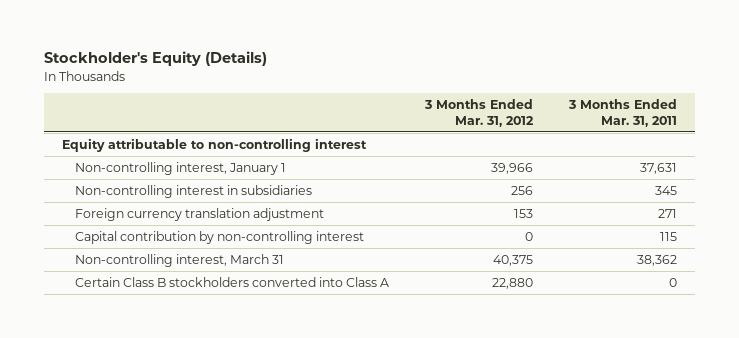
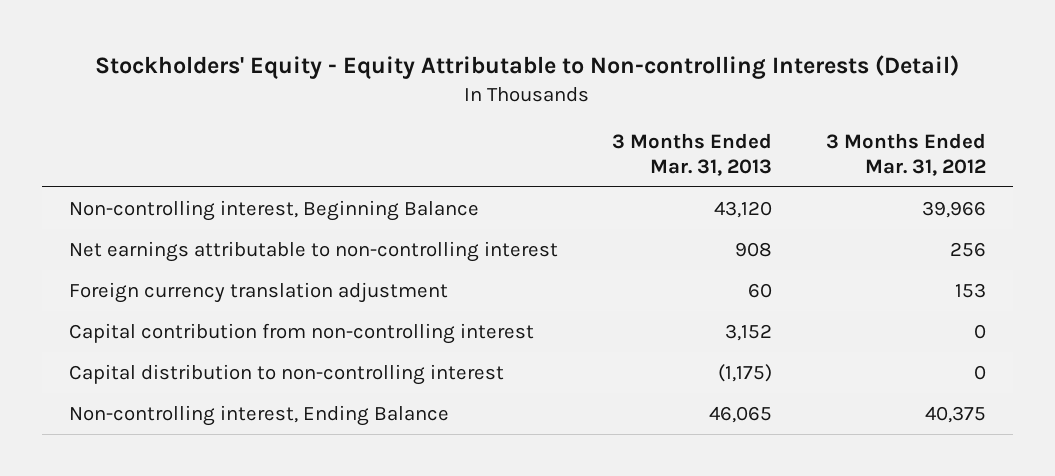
[43,51,267,67] Stockholder's Equity (Details) -> [95,55,960,80] Stockholders' Equity - Equity Attributable to Non-controlling Interests (Detail)
[568,99,678,127] 3 Months Ended Mar. 31, 2011 -> none
none -> [611,132,772,176] 3 Months Ended Mar. 31, 2013
[61,137,367,152] Equity attributable to non-controlling interest -> none
[75,161,287,175] Non-controlling interest, January 1 -> [68,199,479,221] Non-controlling interest, Beginning Balance
[75,184,313,198] Non-controlling interest in subsidiaries -> [68,240,558,262] Net earnings attributable to non-controlling interest
[75,276,390,287] Certain Class B stockholders converted into Class A -> none
[75,230,365,244] Capital contribution by non-controlling interest -> [68,322,534,344] Capital contribution from non-controlling interest
none -> [68,363,504,385] Capital distribution to non-controlling interest
[75,253,285,267] Non-controlling interest, March 31 -> [68,404,449,426] Non-controlling interest, Ending Balance

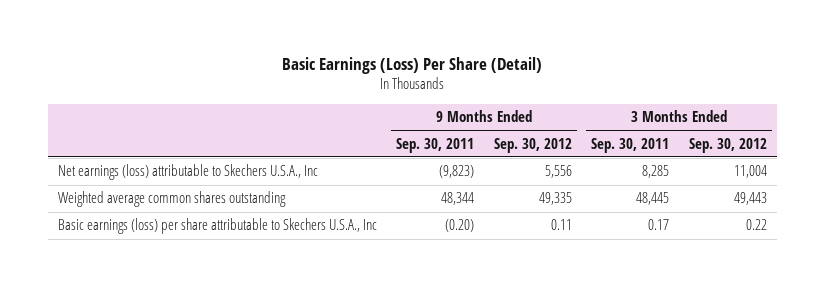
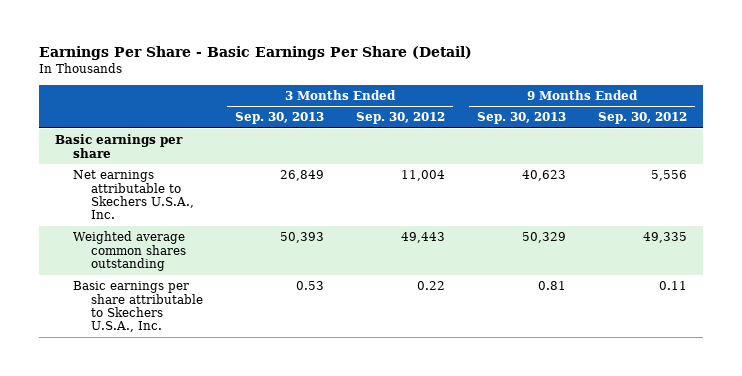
[282,57,543,75] Basic Earnings (Loss) Per Share (Detail) -> [38,46,472,61] Earnings Per Share - Basic Earnings Per Share (Detail)
[396,137,475,153] Sep. 30, 2011 -> none
[591,137,670,153] Sep. 30, 2011 -> none
none -> [235,112,325,125] Sep. 30, 2013
none -> [477,112,567,125] Sep. 30, 2013
none -> [54,134,183,158] Basic earnings per share
[57,164,318,181] Net earnings (loss) attributable to Skechers U.S.A., Inc -> [72,170,195,220] Net earnings attributable to Skechers U.S.A., Inc.
[57,218,377,235] Basic earnings (loss) per share attributable to Skechers U.S.A., Inc -> [72,281,204,333] Basic earnings per share attributable to Skechers U.S.A., Inc.

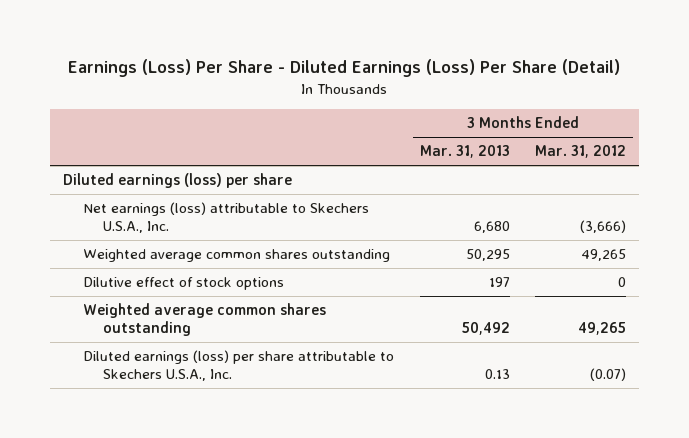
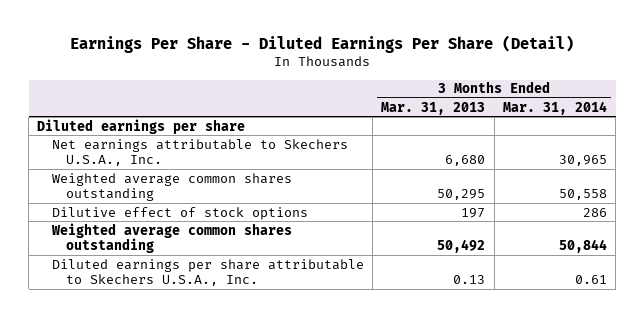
[68,59,621,78] Earnings (Loss) Per Share - Diluted Earnings (Loss) Per Share (Detail) -> [70,34,575,53] Earnings Per Share - Diluted Earnings Per Share (Detail)
[535,145,627,159] Mar. 31, 2012 -> none
none -> [502,100,607,115] Mar. 31, 2014
[62,173,292,189] Diluted earnings (loss) per share -> [37,118,246,134] Diluted earnings per share
[82,202,369,233] Net earnings (loss) attributable to Skechers U.S.A., Inc. -> [51,138,348,166] Net earnings attributable to Skechers U.S.A., Inc.
[82,350,394,381] Diluted earnings (loss) per share attributable to Skechers U.S.A., Inc. -> [51,258,364,286] Diluted earnings per share attributable to Skechers U.S.A., Inc.

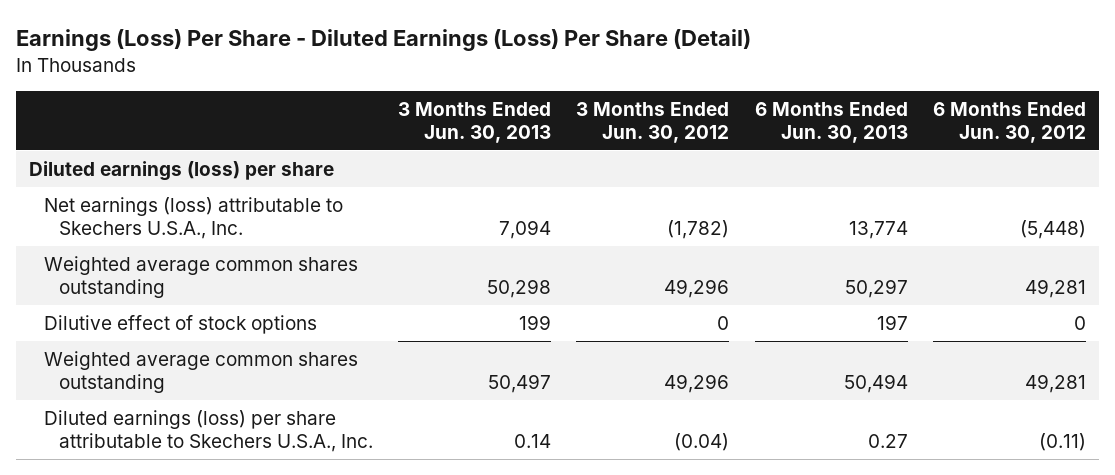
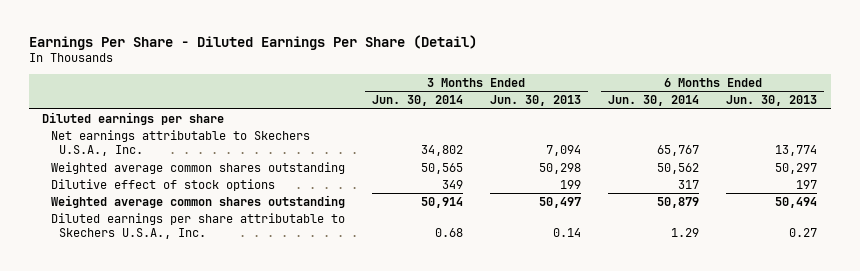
[16,28,752,51] Earnings (Loss) Per Share - Diluted Earnings (Loss) Per Share (Detail) -> [28,34,477,50] Earnings Per Share - Diluted Earnings Per Share (Detail)
[576,101,730,143] 3 Months Ended Jun. 30, 2012 -> none
[933,101,1087,143] 6 Months Ended Jun. 30, 2012 -> none
none -> [371,95,463,107] Jun. 30, 2014
none -> [608,95,700,107] Jun. 30, 2014
[28,160,334,181] Diluted earnings (loss) per share -> [42,111,225,125] Diluted earnings per share
[43,196,343,240] Net earnings (loss) attributable to Skechers U.S.A., Inc. -> [50,129,310,157] Net earnings attributable to Skechers U.S.A., Inc.
[43,409,373,453] Diluted earnings (loss) per share attributable to Skechers U.S.A., Inc. -> [50,212,345,240] Diluted earnings per share attributable to Skechers U.S.A., Inc.

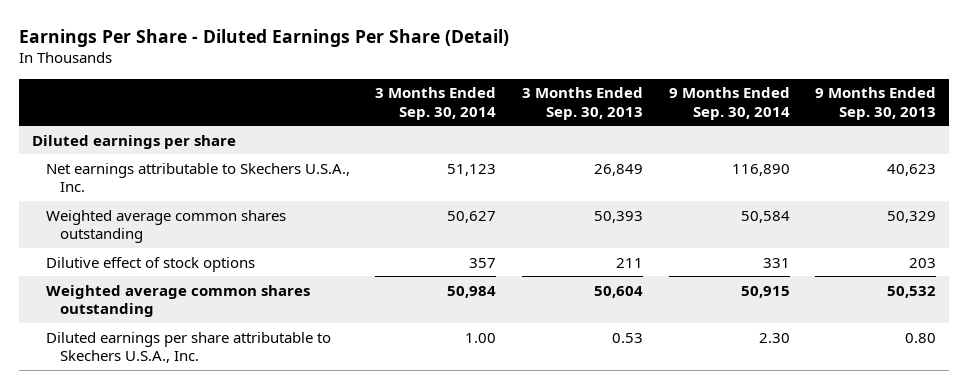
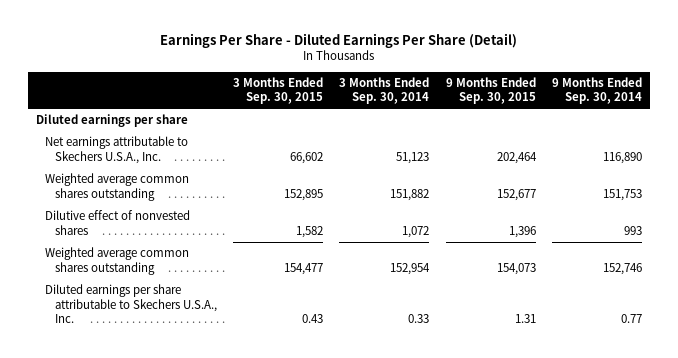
[521,87,643,120] 3 Months Ended Sep. 30, 2013 -> none
[815,87,937,120] 9 Months Ended Sep. 30, 2013 -> none
none -> [233,76,324,105] 3 Months Ended Sep. 30, 2015
none -> [445,76,536,105] 9 Months Ended Sep. 30, 2015
[447,210,497,223] 50,627 -> [390,188,430,201] 151,882
[740,210,790,223] 50,584 -> [602,188,642,201] 151,753
[45,256,255,272] Dilutive effect of stock options -> [45,210,191,235] Dilutive effect of nonvested shares
[469,257,497,268] 357 -> [402,225,430,238] 1,072
[762,257,790,268] 331 -> [623,225,642,235] 993
[447,285,497,298] 50,984 -> [390,262,431,275] 152,954
[740,285,790,298] 50,915 -> [602,262,642,275] 152,746
[465,332,497,343] 1.00 -> [408,314,430,324] 0.33
[758,332,790,343] 2.30 -> [620,314,642,324] 0.77

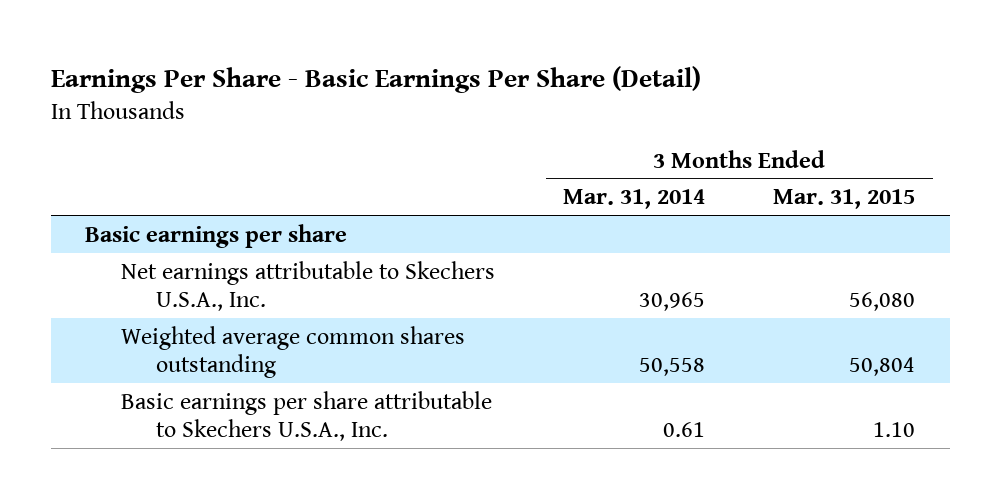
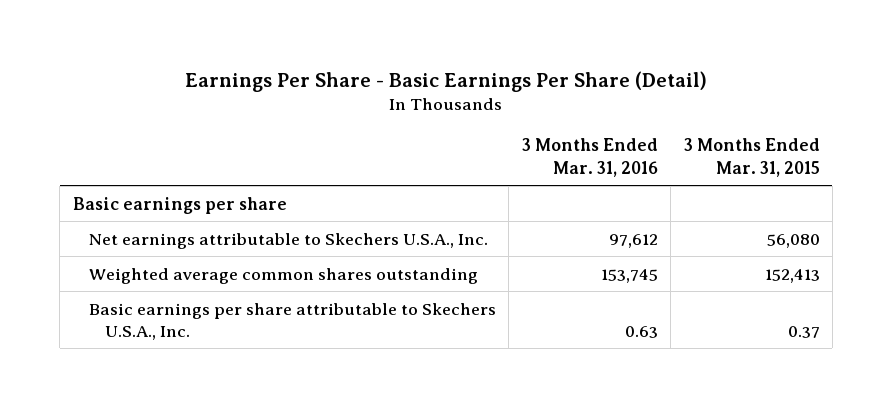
[562,189,705,210] Mar. 31, 2014 -> none
none -> [521,138,658,177] 3 Months Ended Mar. 31, 2016
[849,356,916,376] 50,804 -> [764,268,820,283] 152,413
[873,421,916,437] 1.10 -> [787,325,820,338] 0.37

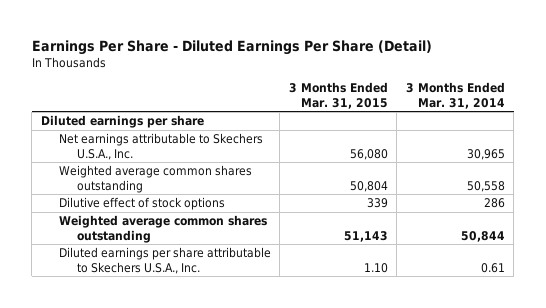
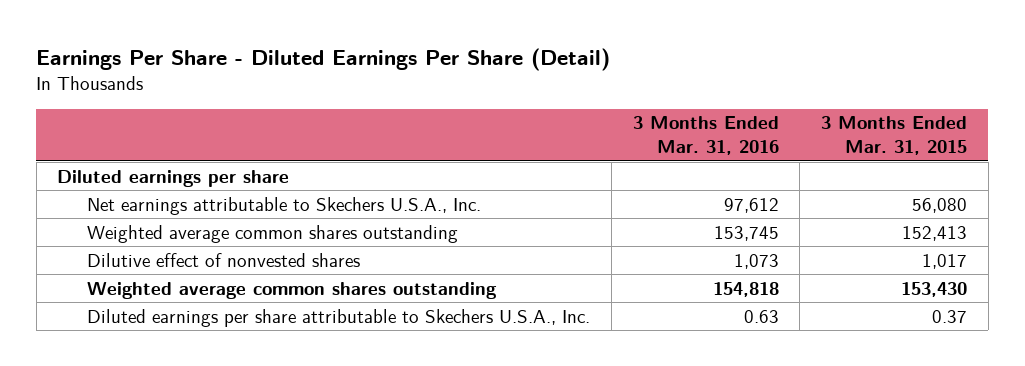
[405,82,505,109] 3 Months Ended Mar. 31, 2014 -> none
none -> [632,116,779,155] 3 Months Ended Mar. 31, 2016
[349,180,388,192] 50,804 -> [902,225,968,241] 152,413
[58,197,225,211] Dilutive effect of stock options -> [86,252,360,267] Dilutive effect of nonvested shares
[366,198,388,209] 339 -> [922,253,968,269] 1,017
[343,230,388,242] 51,143 -> [901,281,968,297] 153,430
[363,262,388,273] 1.10 -> [932,309,968,323] 0.37

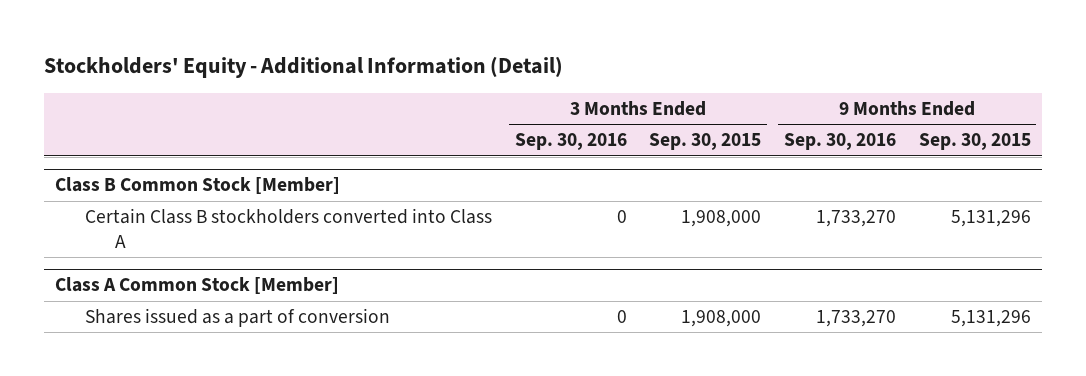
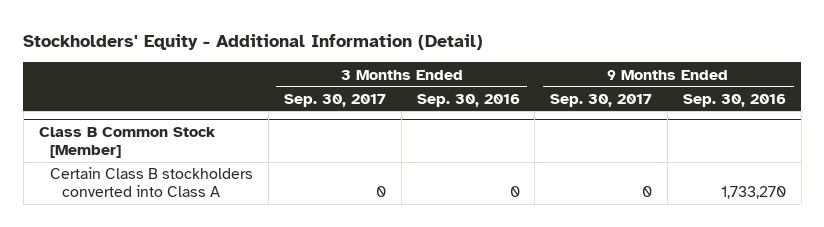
[649,133,762,151] Sep. 30, 2015 -> none
[918,133,1031,151] Sep. 30, 2015 -> none
none -> [283,93,386,107] Sep. 30, 2017
none -> [550,93,653,107] Sep. 30, 2017
[54,277,339,295] Class A Common Stock [Member] -> none
[84,308,390,328] Shares issued as a part of conversion -> none

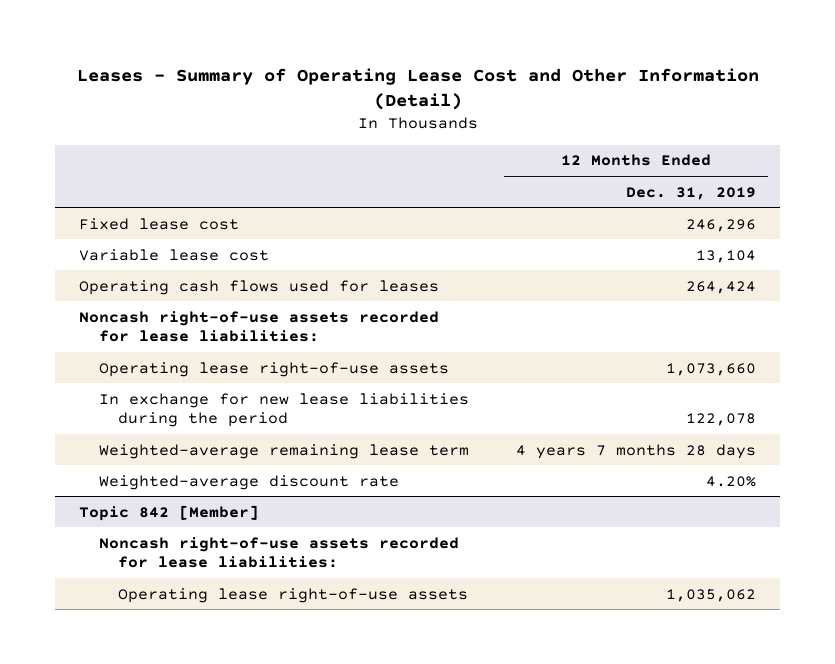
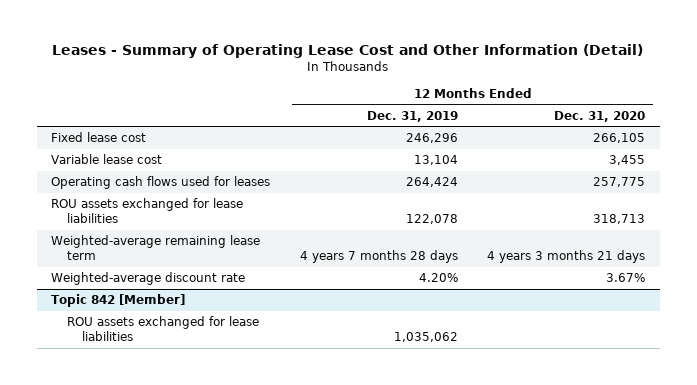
none -> [554,110,646,122] Dec. 31, 2020
[79,310,440,343] Noncash right-of-use assets recorded for lease liabilities: -> none
[98,361,449,377] Operating lease right-of-use assets -> none
[98,392,469,428] In exchange for new lease liabilities during the period -> [51,198,244,224] ROU assets exchanged for lease liabilities
[98,536,459,569] Noncash right-of-use assets recorded for lease liabilities: -> none
[118,587,469,603] Operating lease right-of-use assets -> [66,316,259,342] ROU assets exchanged for lease liabilities

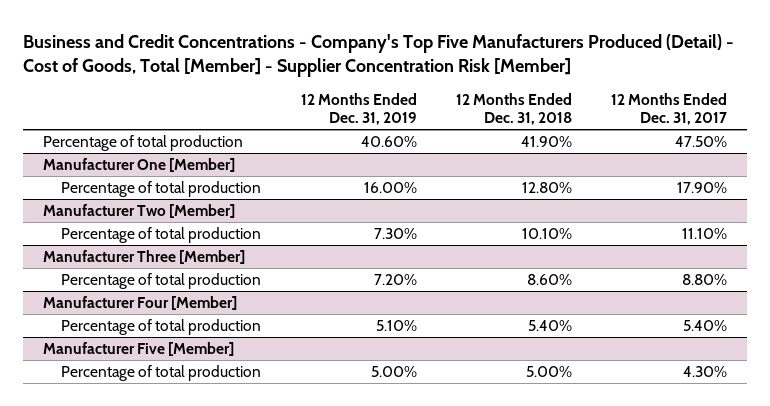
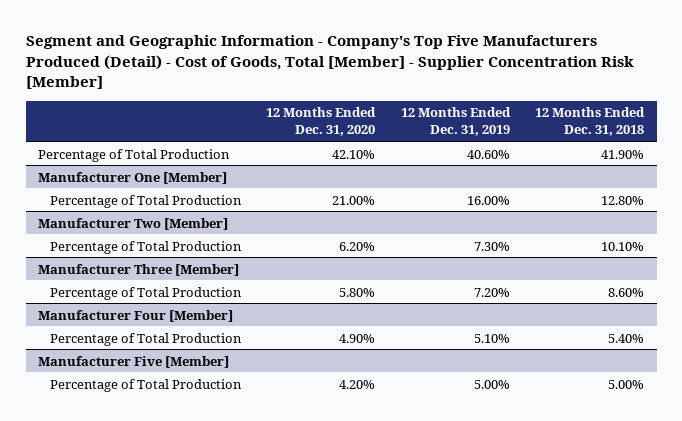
[23,33,735,78] Business and Credit Concentrations - Company's Top Five Manufacturers Produced (Detail) - Cost of Goods, Total [Member] - Supplier Concentration Risk [Member] -> [25,35,634,90] Segment and Geographic Information - Company's Top Five Manufacturers Produced (Detail) - Cost of Goods, Total [Member] - Supplier Concentration Risk [Member]
[611,92,728,126] 12 Months Ended Dec. 31, 2017 -> none
none -> [266,107,377,137] 12 Months Ended Dec. 31, 2020
[42,135,243,152] Percentage of total production -> [38,148,231,162] Percentage of Total Production
[61,181,262,198] Percentage of total production -> [49,194,242,208] Percentage of Total Production
[61,227,262,244] Percentage of total production -> [49,240,242,254] Percentage of Total Production
[61,273,262,290] Percentage of total production -> [49,286,242,300] Percentage of Total Production
[61,319,262,336] Percentage of total production -> [49,332,242,346] Percentage of Total Production
[61,365,262,382] Percentage of total production -> [49,378,242,392] Percentage of Total Production

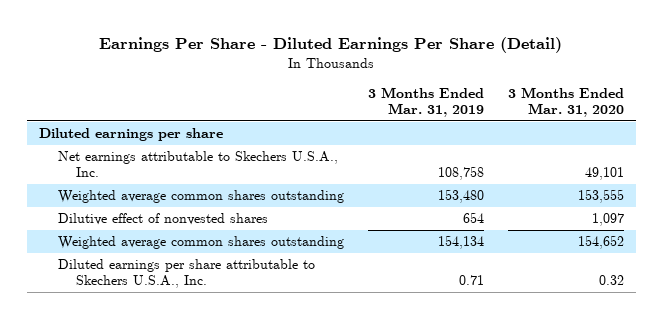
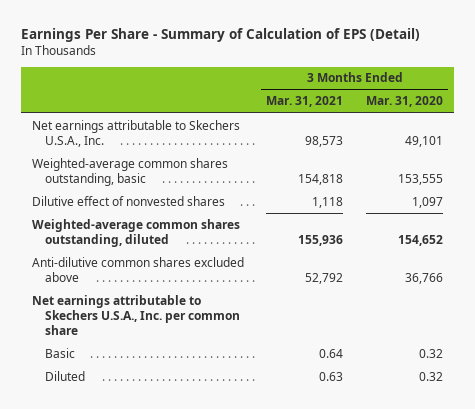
[99,36,563,53] Earnings Per Share - Diluted Earnings Per Share (Detail) -> [20,27,420,42] Earnings Per Share - Summary of Calculation of EPS (Detail)
[367,86,484,117] 3 Months Ended Mar. 31, 2019 -> none
none -> [266,96,344,108] Mar. 31, 2021
[39,128,224,142] Diluted earnings per share -> none
[57,190,344,204] Weighted average common shares outstanding -> [31,157,228,186] Weighted-average common shares outstanding, basic
[57,236,344,250] Weighted average common shares outstanding -> [31,218,240,247] Weighted-average common shares outstanding, diluted
none -> [31,256,244,282] Anti-dilutive common shares excluded above
none -> [31,294,240,335] Net earnings attributable to Skechers U.S.A., Inc. per common share
none -> [44,347,75,358] Basic
[57,259,315,289] Diluted earnings per share attributable to Skechers U.S.A., Inc. -> [44,370,85,381] Diluted

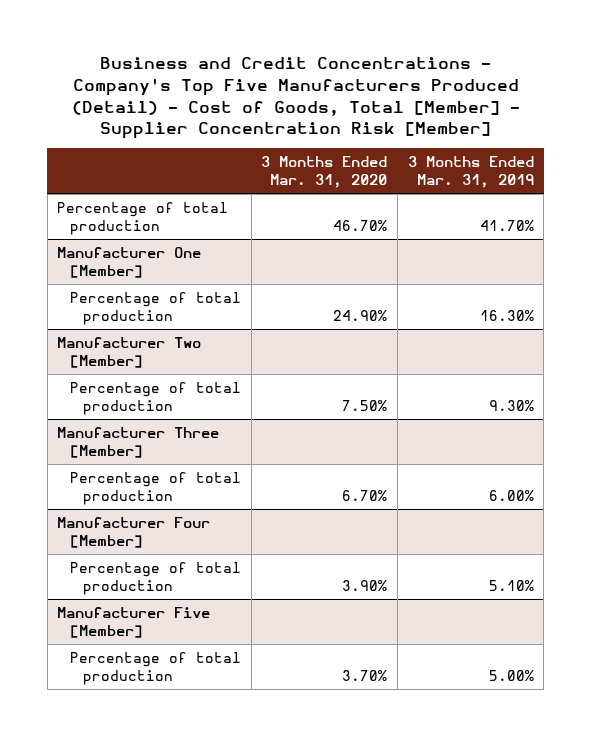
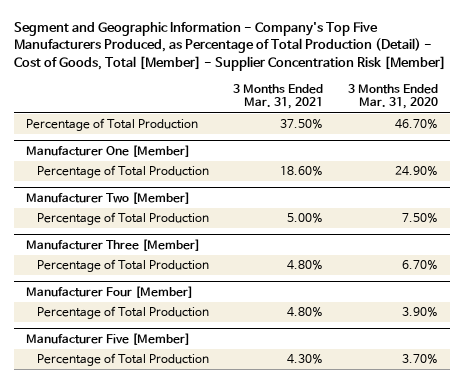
[71,56,520,140] Business and Credit Concentrations - Company's Top Five Manufacturers Produced (Detail) - Cost of Goods, Total [Member] - Supplier Concentration Risk [Member] -> [13,21,446,72] Segment and Geographic Information - Company's Top Five Manufacturers Produced, as Percentage of Total Production (Detail) - Cost of Goods, Total [Member] - Supplier Concentration Risk [Member]
[407,156,534,188] 3 Months Ended Mar. 31, 2019 -> none
none -> [233,84,324,110] 3 Months Ended Mar. 31, 2021
[57,201,229,235] Percentage of total production -> [26,118,199,132] Percentage of Total Production
[70,291,242,325] Percentage of total production -> [36,165,209,179] Percentage of Total Production
[70,381,242,415] Percentage of total production -> [36,212,209,226] Percentage of Total Production
[70,471,242,505] Percentage of total production -> [36,259,209,273] Percentage of Total Production
[70,561,242,595] Percentage of total production -> [36,306,209,320] Percentage of Total Production
[70,651,242,685] Percentage of total production -> [36,353,209,367] Percentage of Total Production

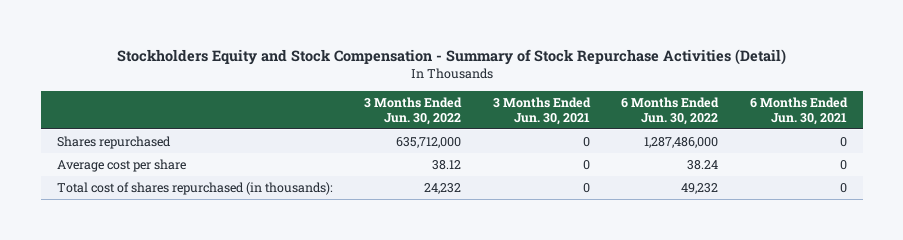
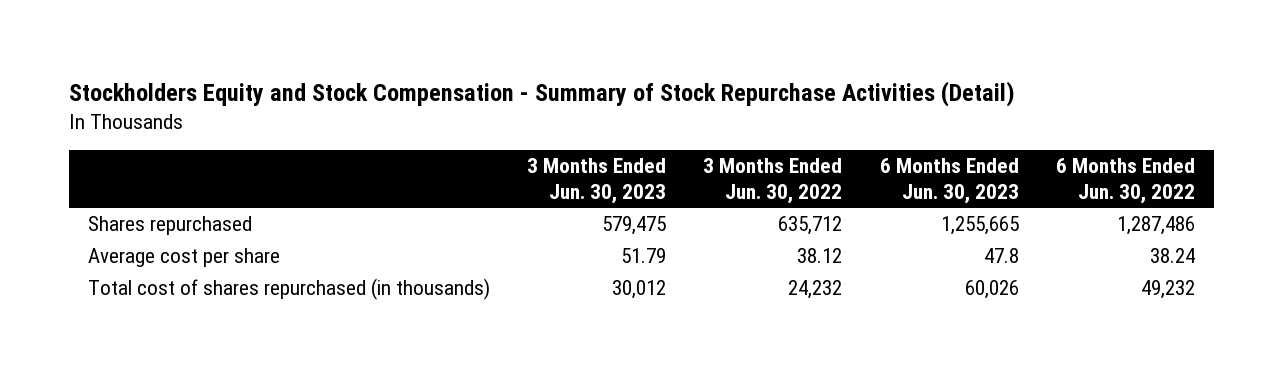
[492,96,591,125] 3 Months Ended Jun. 30, 2021 -> none
[749,96,848,125] 6 Months Ended Jun. 30, 2021 -> none
none -> [527,158,667,204] 3 Months Ended Jun. 30, 2023
none -> [879,158,1019,204] 6 Months Ended Jun. 30, 2023
[396,137,462,149] 635,712,000 -> [778,216,843,236] 635,712
[644,137,719,149] 1,287,486,000 -> [1117,216,1196,236] 1,287,486
[56,182,333,196] Total cost of shares repurchased (in thousands): -> [87,278,490,301] Total cost of shares repurchased (in thousands)

